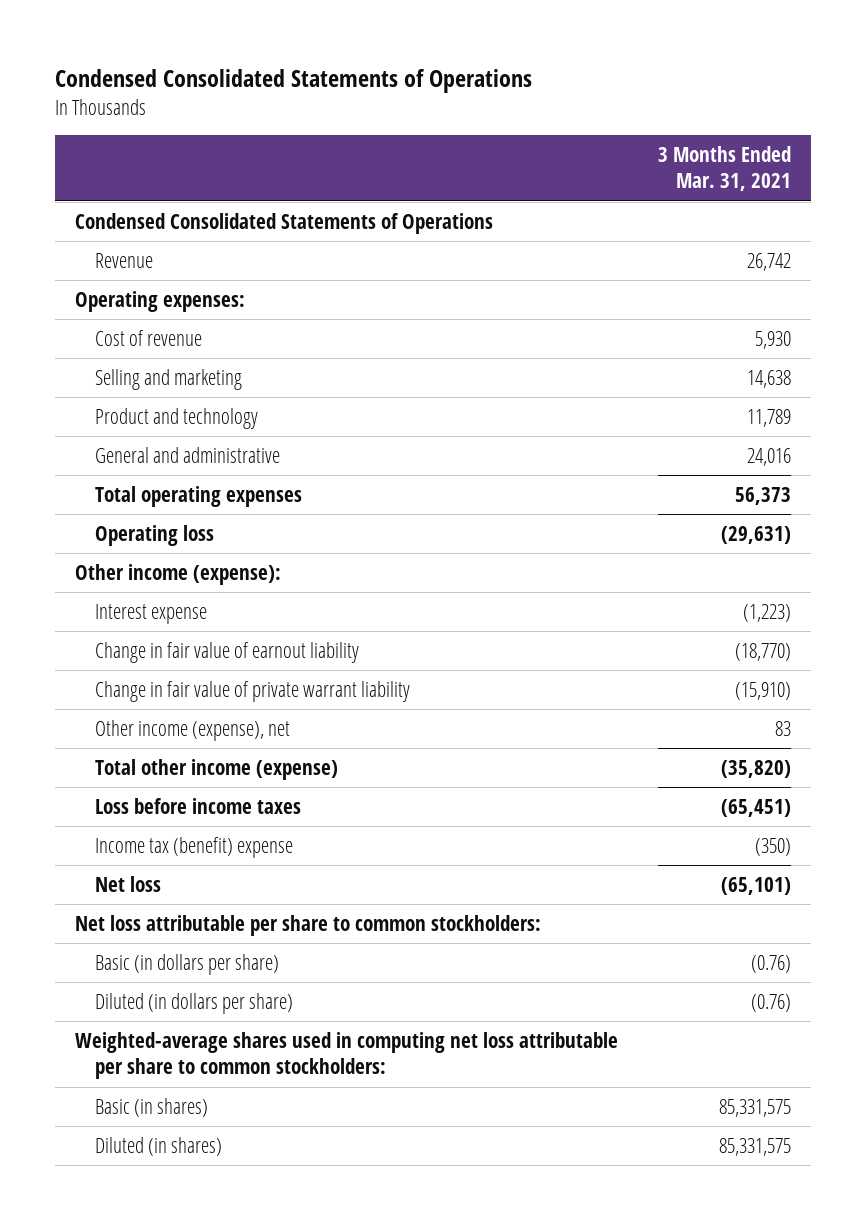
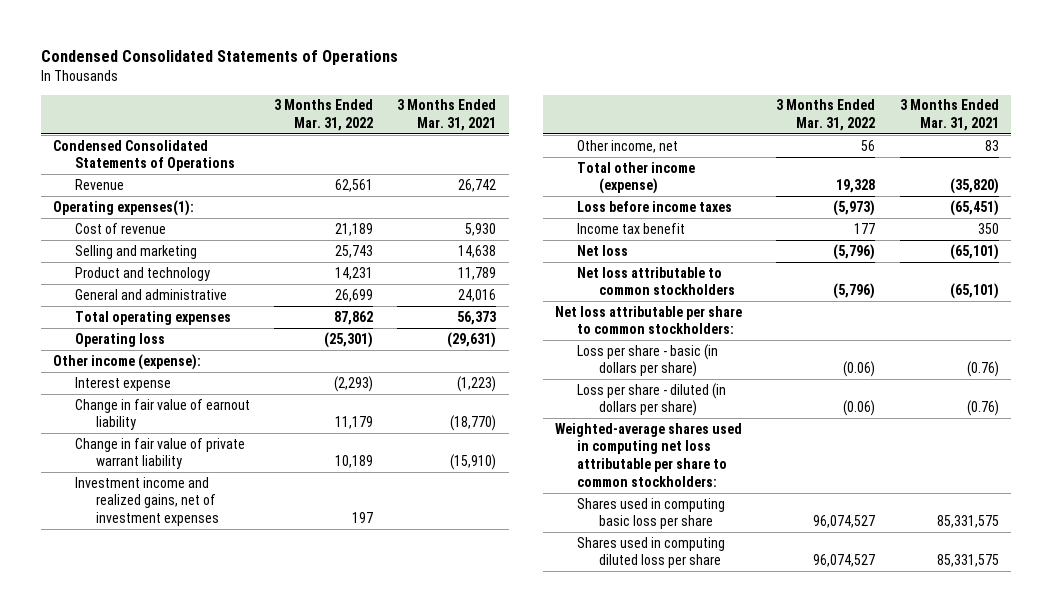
none -> [273,99,373,132] 3 Months Ended Mar. 31, 2022
[75,290,246,312] Operating expenses: -> [52,199,194,216] Operating expenses(1):
none -> [74,476,220,527] Investment income and realized gains, net of investment expenses
[95,719,291,741] Other income (expense), net -> [576,139,678,153] Other income, net
[95,836,294,858] Income tax (benefit) expense -> [576,222,685,234] Income tax benefit
[754,837,791,856] (350) -> [977,222,999,234] 350
none -> [576,266,735,296] Net loss attributable to common stockholders
[95,953,280,975] Basic (in dollars per share) -> [576,343,718,378] Loss per share - basic (in dollars per share)
[95,992,294,1014] Diluted (in dollars per share) -> [576,382,726,417] Loss per share - diluted (in dollars per share)
[95,1097,209,1117] Basic (in shares) -> [576,497,725,530] Shares used in computing basic loss per share
[95,1136,223,1156] Diluted (in shares) -> [576,536,725,569] Shares used in computing diluted loss per share

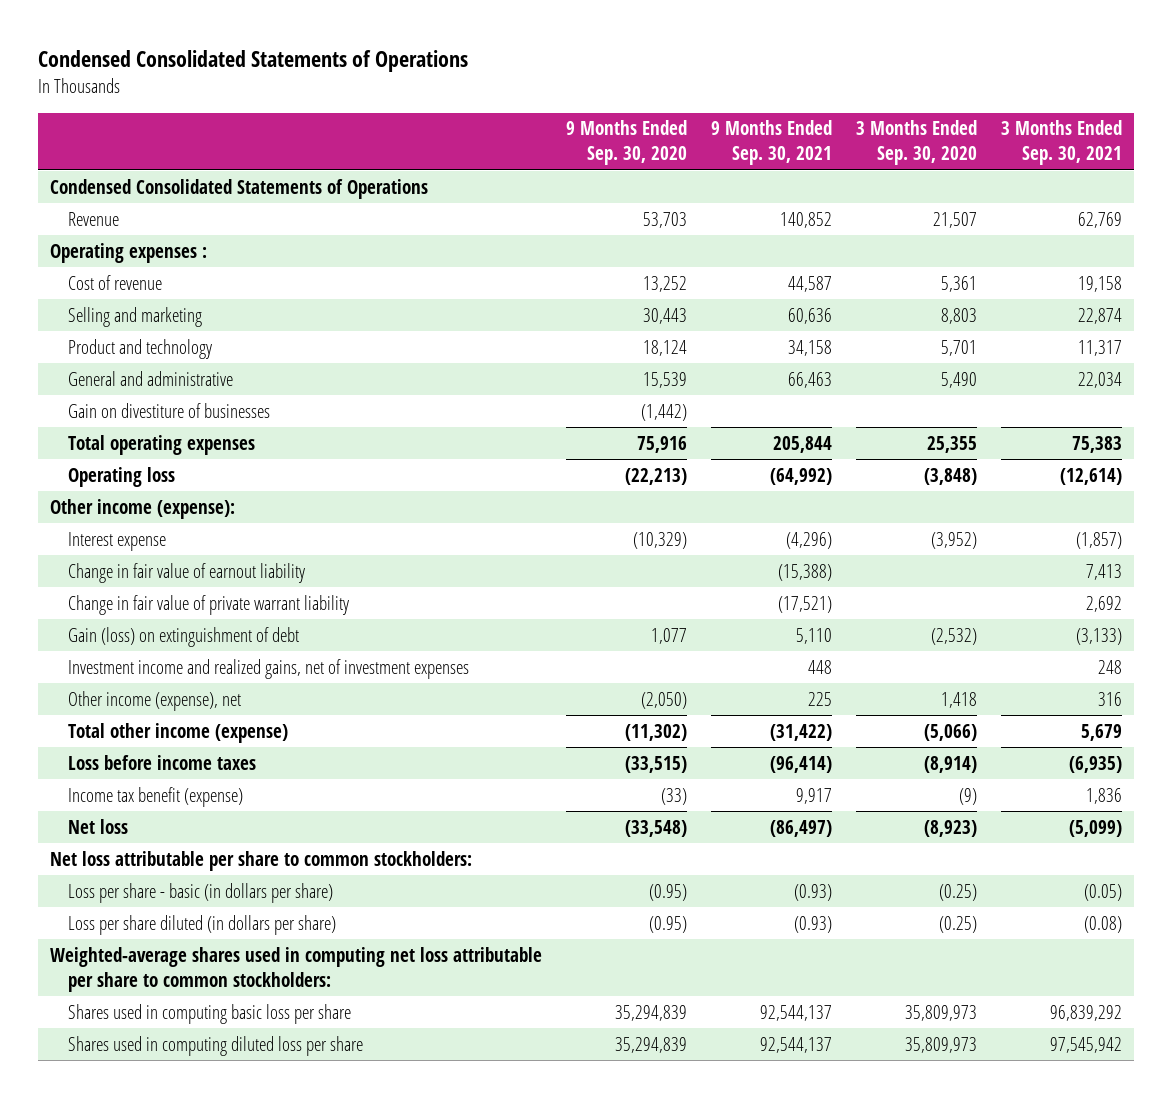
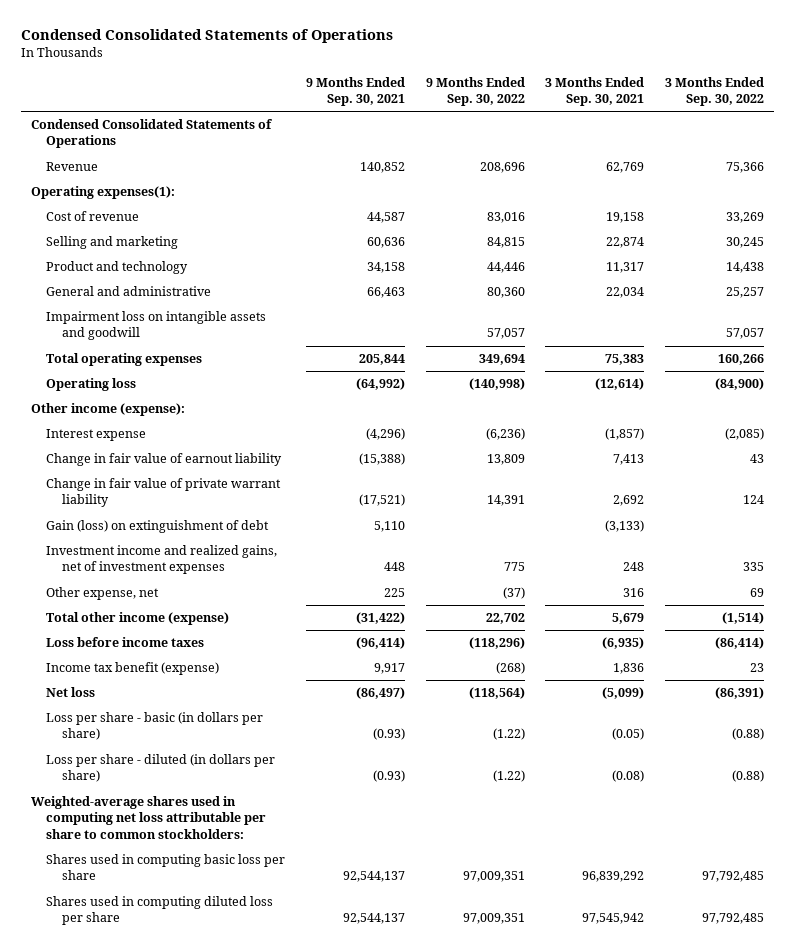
[565,120,687,166] 9 Months Ended Sep. 30, 2020 -> none
[855,120,977,166] 3 Months Ended Sep. 30, 2020 -> none
none -> [425,76,525,106] 9 Months Ended Sep. 30, 2022
none -> [664,76,764,106] 3 Months Ended Sep. 30, 2022
[49,242,207,263] Operating expenses : -> [30,186,175,200] Operating expenses(1):
[68,402,271,418] Gain on divestiture of businesses -> none
none -> [46,311,267,341] Impairment loss on intangible assets and goodwill
[68,690,242,711] Other income (expense), net -> [46,587,160,601] Other expense, net
[49,850,472,871] Net loss attributable per share to common stockholders: -> none
[68,914,337,935] Loss per share diluted (in dollars per share) -> [46,754,276,783] Loss per share - diluted (in dollars per share)

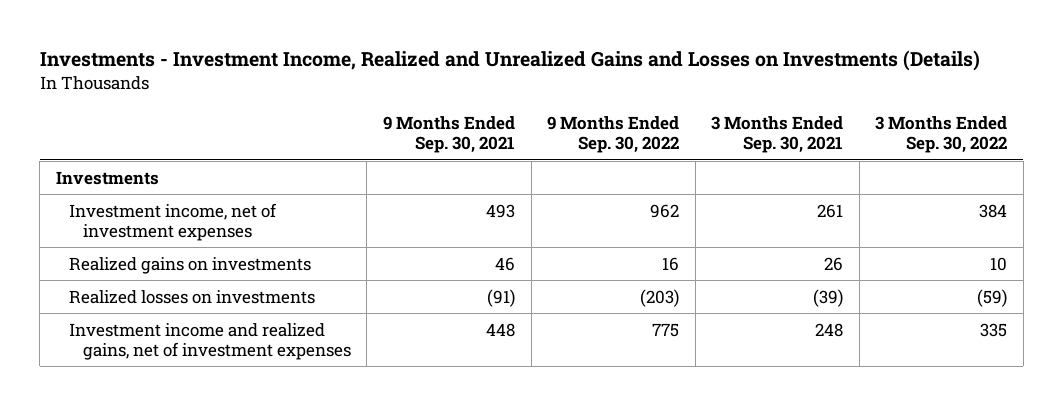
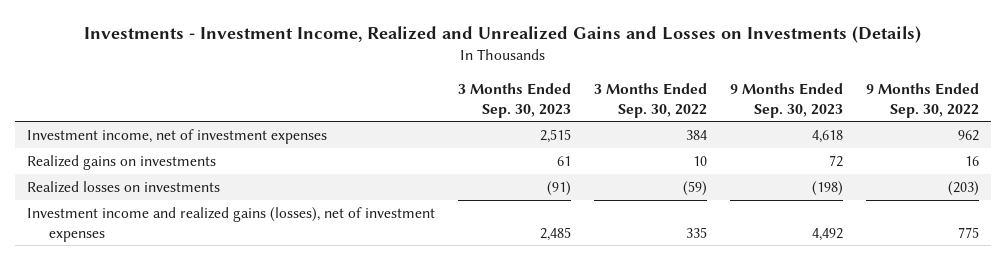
[383,116,516,154] 9 Months Ended Sep. 30, 2021 -> none
[711,116,844,154] 3 Months Ended Sep. 30, 2021 -> none
none -> [457,82,571,118] 3 Months Ended Sep. 30, 2023
none -> [730,82,844,118] 9 Months Ended Sep. 30, 2023
[55,170,159,185] Investments -> none
[69,322,351,360] Investment income and realized gains, net of investment expenses -> [26,206,435,242] Investment income and realized gains (losses), net of investment expenses

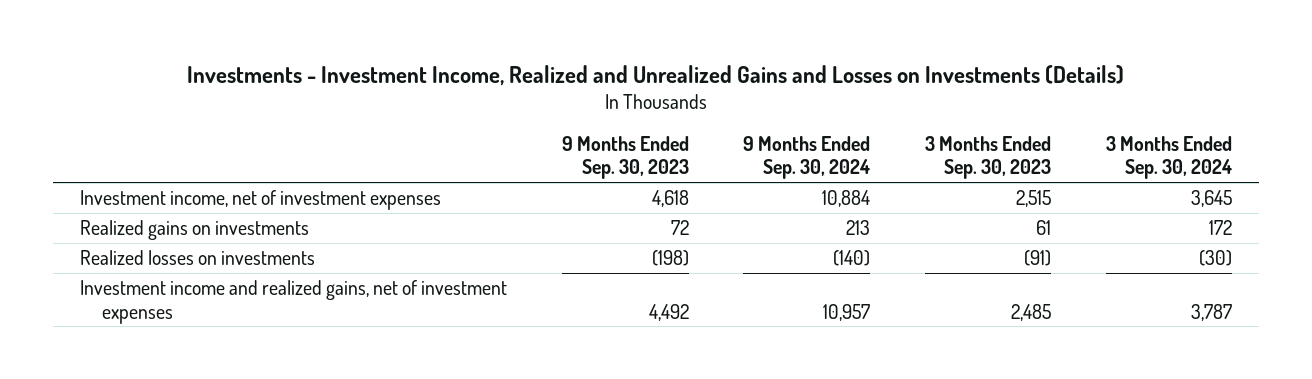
[593,82,707,118] 3 Months Ended Sep. 30, 2022 -> none
[866,82,980,118] 9 Months Ended Sep. 30, 2022 -> none
none -> [743,135,871,180] 9 Months Ended Sep. 30, 2024
none -> [1105,135,1232,180] 3 Months Ended Sep. 30, 2024
[26,206,435,242] Investment income and realized gains (losses), net of investment expenses -> [80,279,508,324] Investment income and realized gains, net of investment expenses

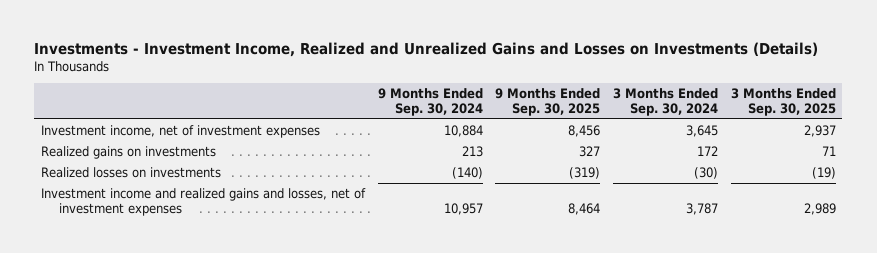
[561,135,689,180] 9 Months Ended Sep. 30, 2023 -> none
[925,135,1052,180] 3 Months Ended Sep. 30, 2023 -> none
none -> [495,88,601,116] 9 Months Ended Sep. 30, 2025
none -> [730,88,836,116] 3 Months Ended Sep. 30, 2025
[80,279,508,324] Investment income and realized gains, net of investment expenses -> [40,188,366,216] Investment income and realized gains and losses, net of investment expenses

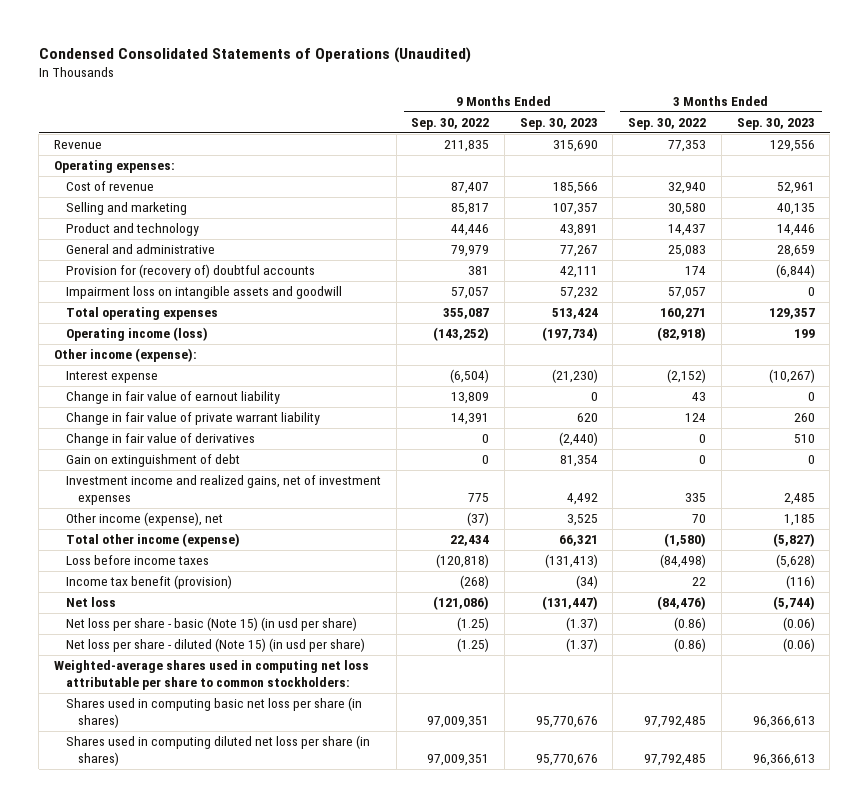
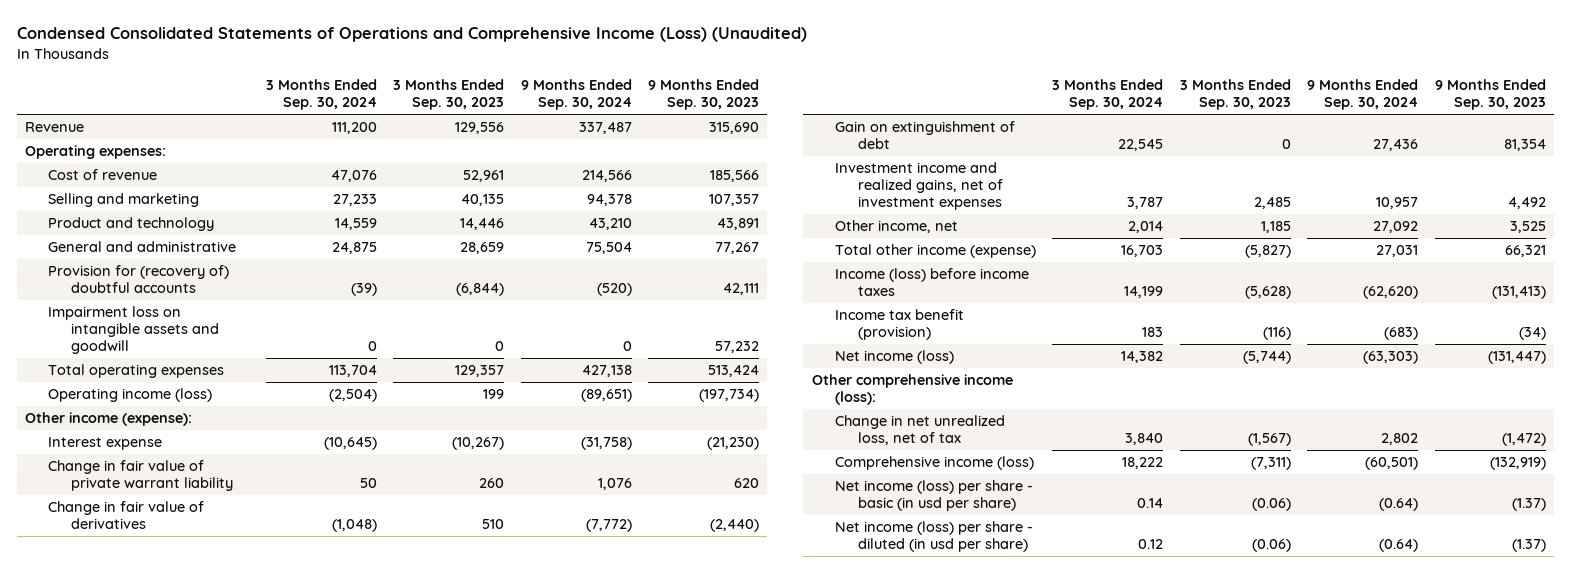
[38,47,471,64] Condensed Consolidated Statements of Operations (Unaudited) -> [16,27,807,43] Condensed Consolidated Statements of Operations and Comprehensive Income (Loss) (Unaudited)
[411,117,490,130] Sep. 30, 2022 -> none
[628,117,707,130] Sep. 30, 2022 -> none
none -> [265,79,377,111] 3 Months Ended Sep. 30, 2024
none -> [520,79,632,111] 9 Months Ended Sep. 30, 2024
[65,391,280,405] Change in fair value of earnout liability -> none
[65,512,223,527] Other income (expense), net -> [834,220,958,234] Other income, net
[65,555,209,566] Loss before income taxes -> [834,268,1029,297] Income (loss) before income taxes
[53,660,369,691] Weighted-average shares used in computing net loss attributable per share to common stockholders: -> none
[65,697,362,729] Shares used in computing basic net loss per share (in shares) -> none
[65,735,370,767] Shares used in computing diluted net loss per share (in shares) -> none
[65,597,116,608] Net loss -> [834,350,954,365] Net income (loss)
none -> [811,374,1013,406] Other comprehensive income (loss):
none -> [834,415,1005,446] Change in net unrealized loss, net of tax
none -> [834,456,1034,471] Comprehensive income (loss)
[65,617,357,632] Net loss per share - basic (Note 15) (in usd per share) -> [834,480,1033,512] Net income (loss) per share - basic (in usd per share)
[65,638,365,653] Net loss per share - diluted (Note 15) (in usd per share) -> [834,521,1033,553] Net income (loss) per share - diluted (in usd per share)

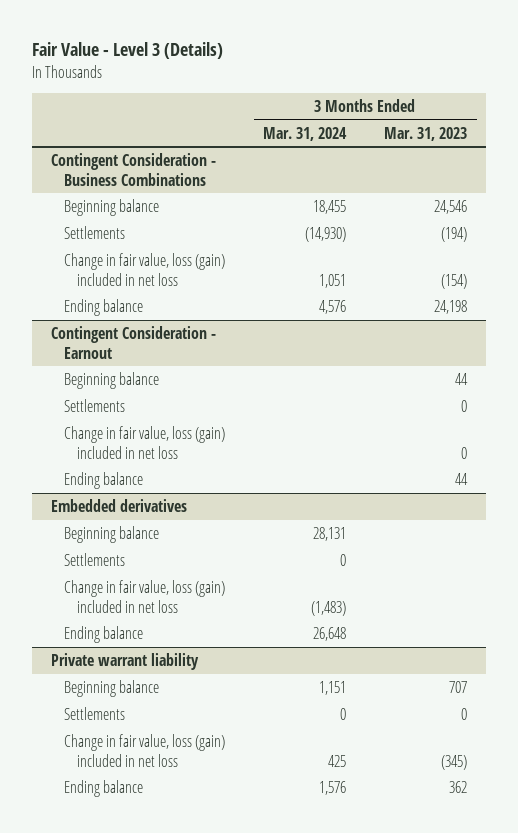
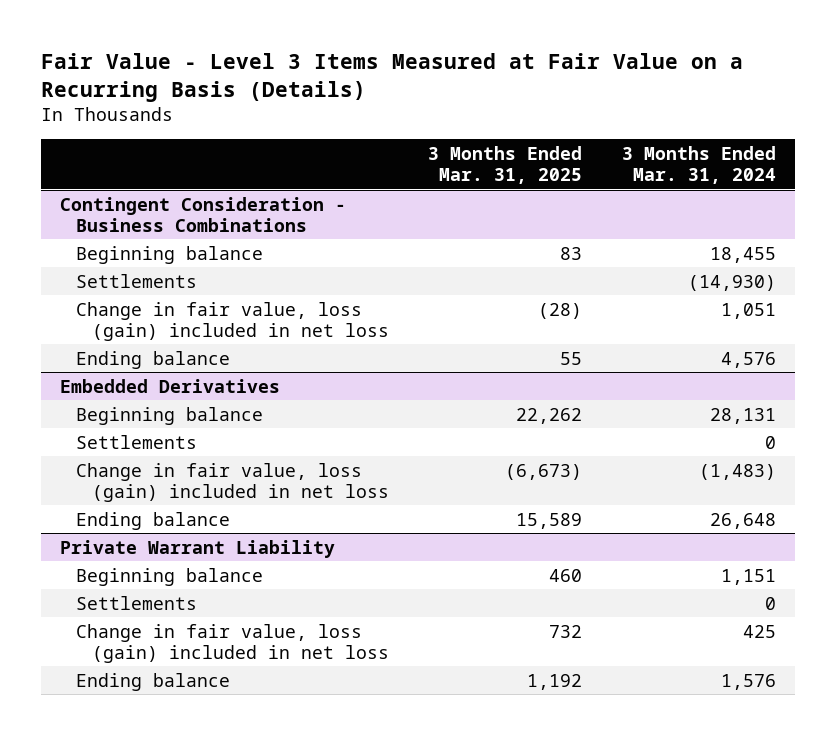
[32,42,224,60] Fair Value - Level 3 (Details) -> [40,52,743,102] Fair Value - Level 3 Items Measured at Fair Value on a Recurring Basis (Details)
[384,126,468,141] Mar. 31, 2023 -> none
none -> [428,146,583,185] 3 Months Ended Mar. 31, 2025
[51,325,217,359] Contingent Consideration - Earnout -> none
[64,371,160,389] Beginning balance -> none
[64,398,126,412] Settlements -> none
[64,425,226,459] Change in fair value, loss (gain) included in net loss -> none
[64,471,144,489] Ending balance -> none
[51,498,188,512] Embedded derivatives -> [60,378,281,393] Embedded Derivatives
[51,652,200,670] Private warrant liability -> [60,539,336,558] Private Warrant Liability

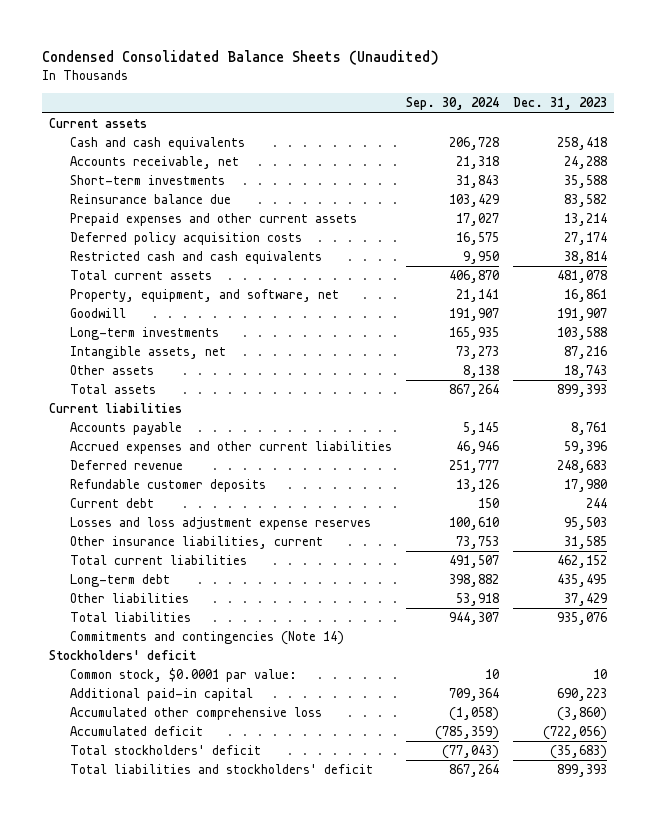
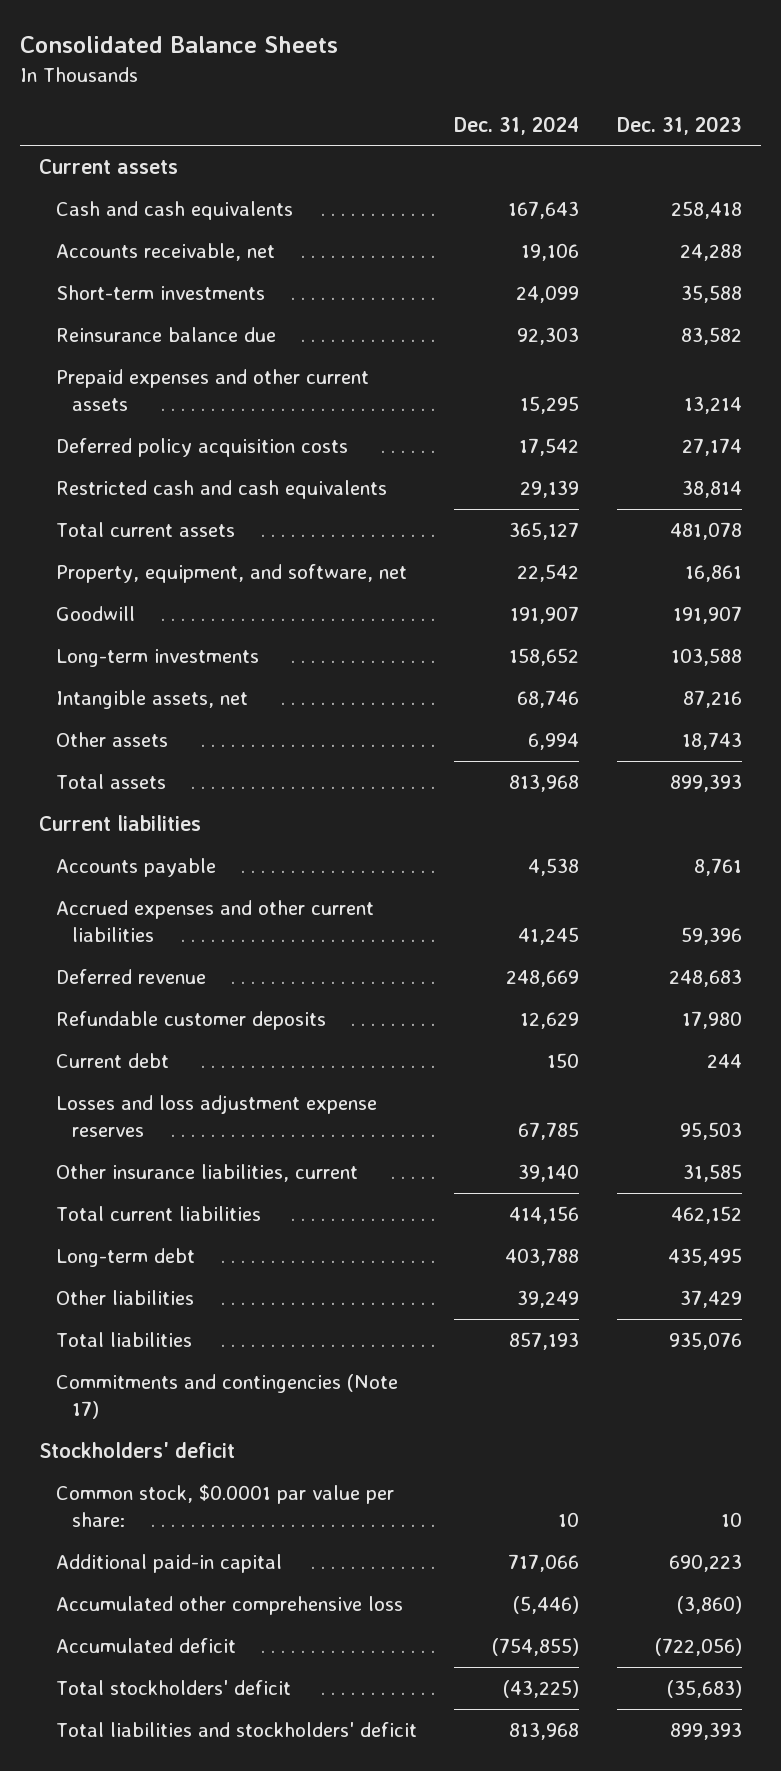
[42,50,440,66] Condensed Consolidated Balance Sheets (Unaudited) -> [20,36,339,54] Consolidated Balance Sheets
[406,97,500,111] Sep. 30, 2024 -> none
none -> [454,115,580,135] Dec. 31, 2024
[70,631,345,646] Commitments and contingencies (Note 14) -> [55,1374,398,1419] Commitments and contingencies (Note 17)
[70,668,298,683] Common stock, $0.0001 par value: -> [55,1484,394,1527] Common stock, $0.0001 par value per share:

